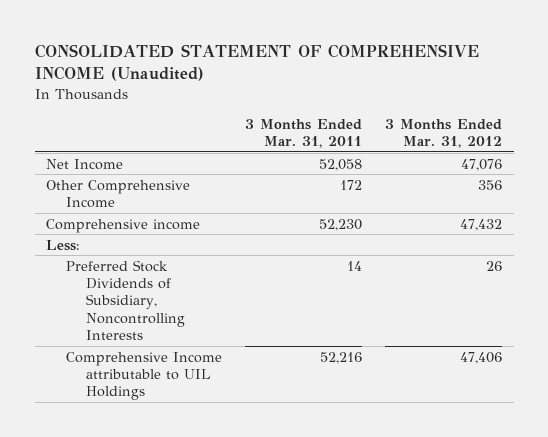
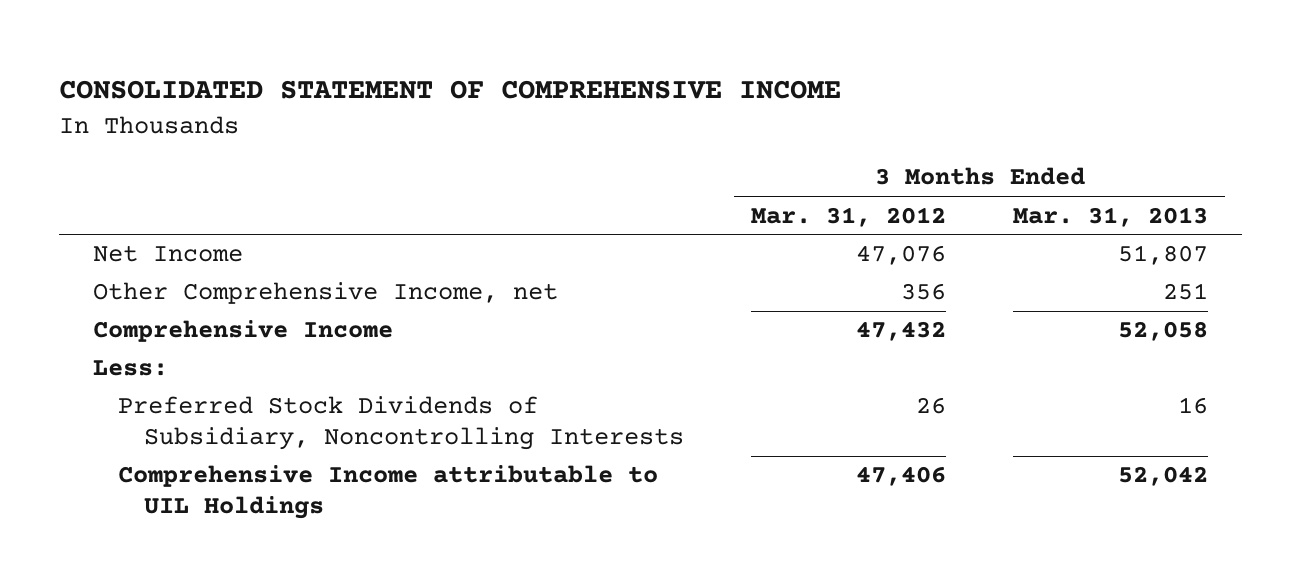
[34,44,479,82] CONSOLIDATED STATEMENT OF COMPREHENSIVE INCOME (Unaudited) -> [59,80,842,100] CONSOLIDATED STATEMENT OF COMPREHENSIVE INCOME
[245,118,363,148] 3 Months Ended Mar. 31, 2011 -> none
none -> [1013,206,1209,227] Mar. 31, 2013
[46,179,191,209] Other Comprehensive Income -> [92,282,558,305] Other Comprehensive Income, net
[46,218,201,233] Comprehensive income -> [92,320,393,343] Comprehensive Income

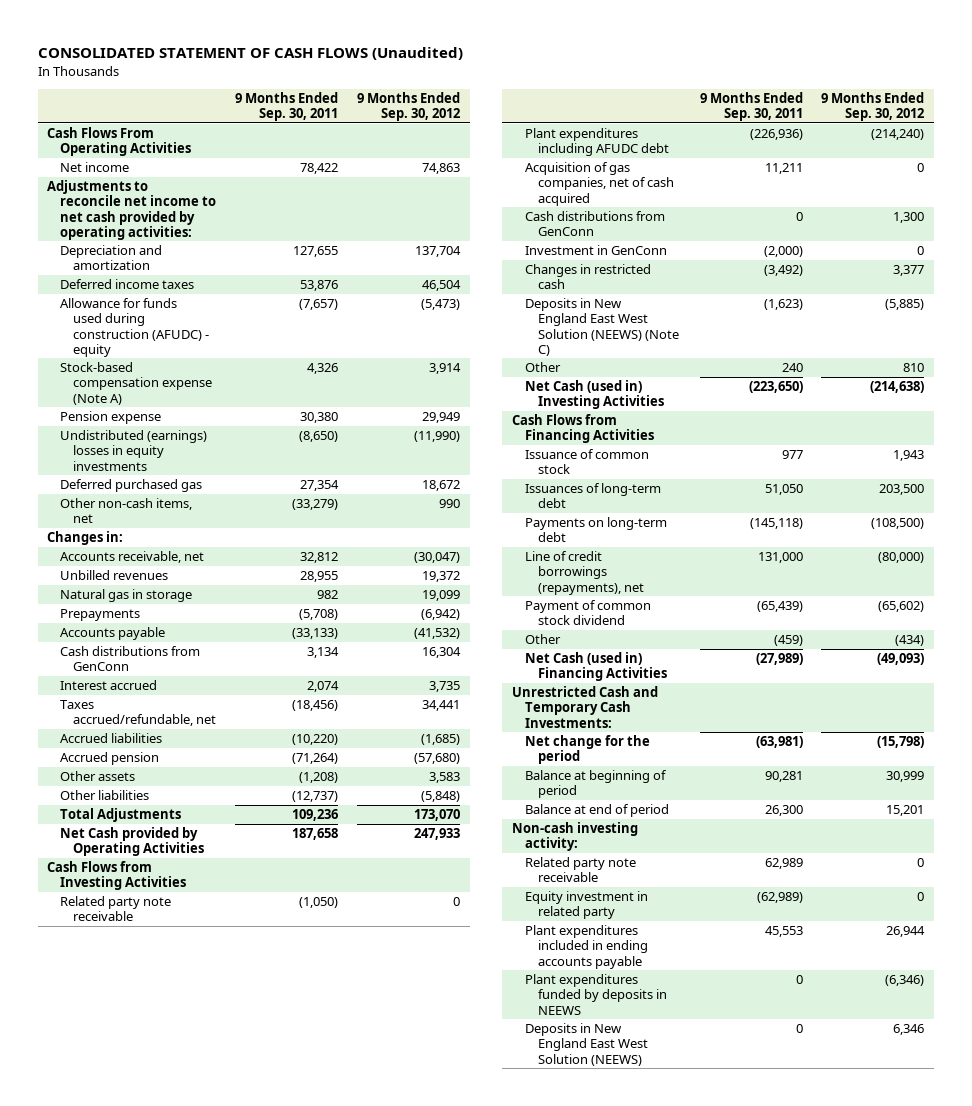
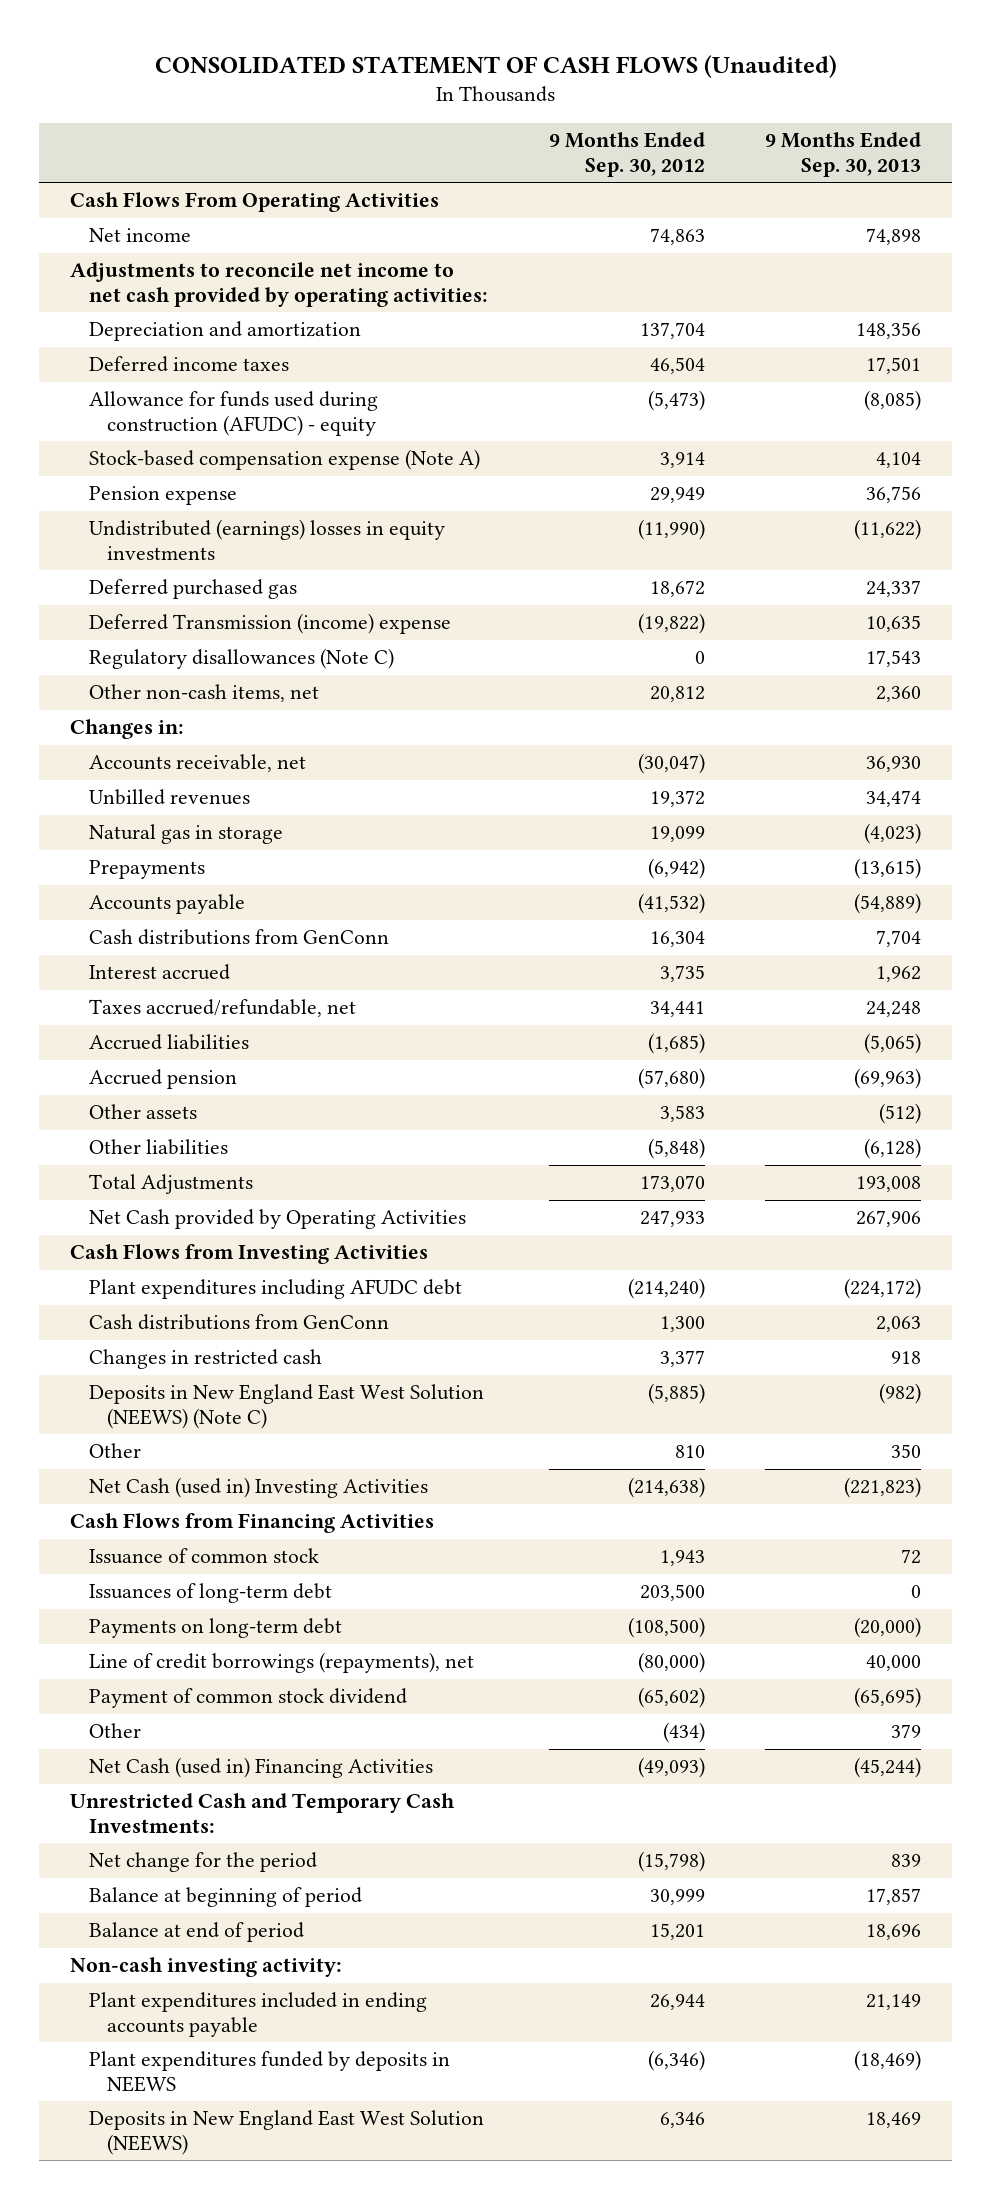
[235,91,339,121] 9 Months Ended Sep. 30, 2011 -> none
none -> [765,132,922,177] 9 Months Ended Sep. 30, 2013
none -> [88,613,451,635] Deferred Transmission (income) expense
none -> [88,648,394,670] Regulatory disallowances (Note C)
[439,498,461,508] 990 -> [649,686,705,703] 20,812
[60,895,172,922] Related party note receivable -> none
[524,161,674,206] Acquisition of gas companies, net of cash acquired -> none
[524,244,667,255] Investment in GenConn -> none
[524,856,636,883] Related party note receivable -> none
[524,890,648,920] Equity investment in related party -> none

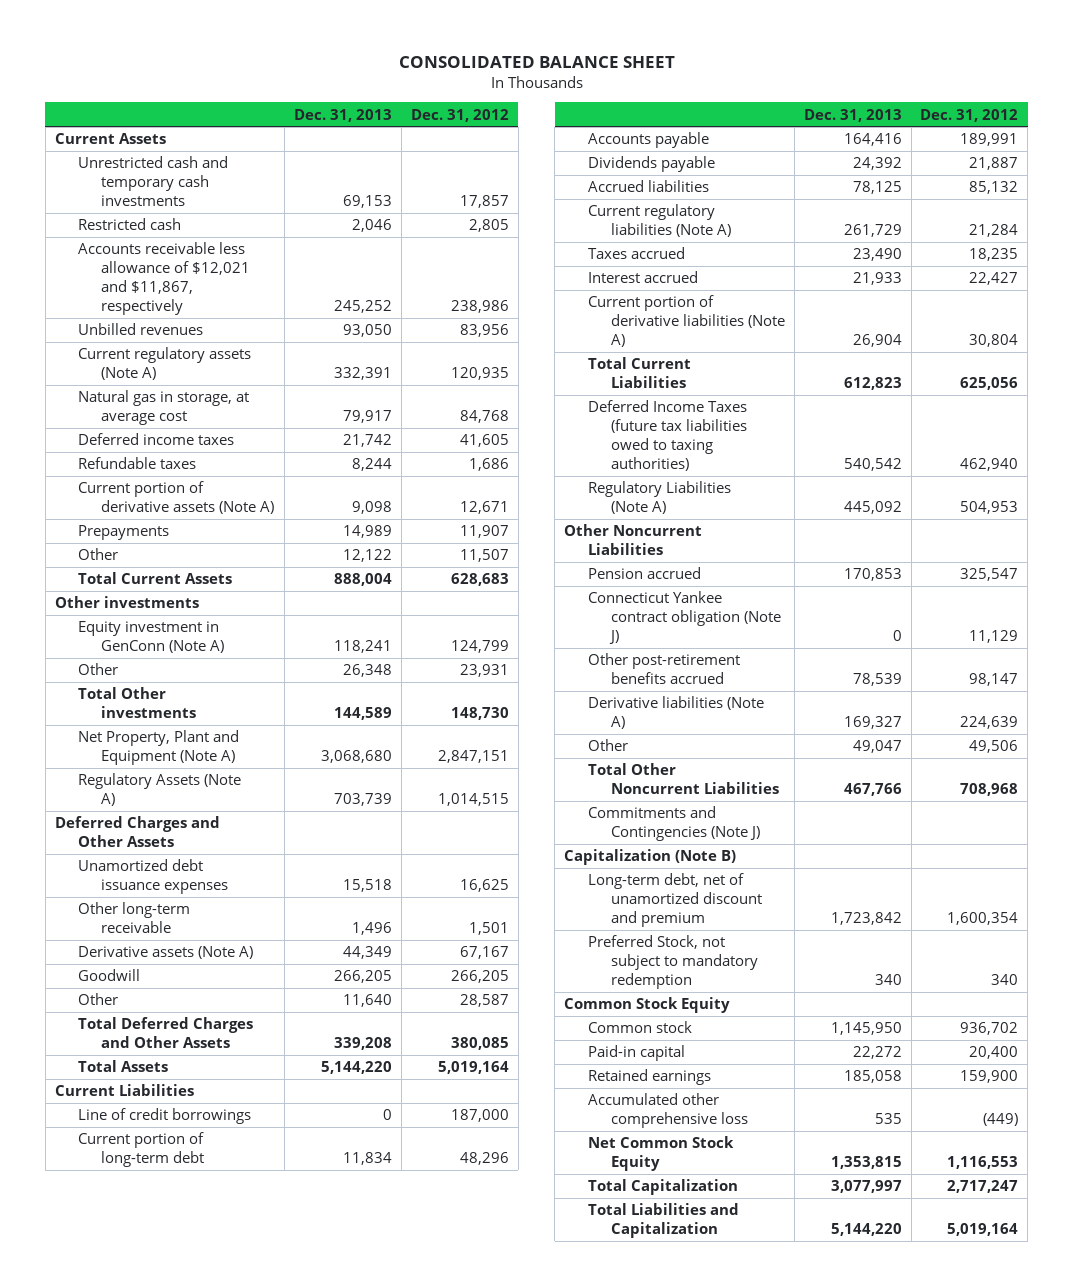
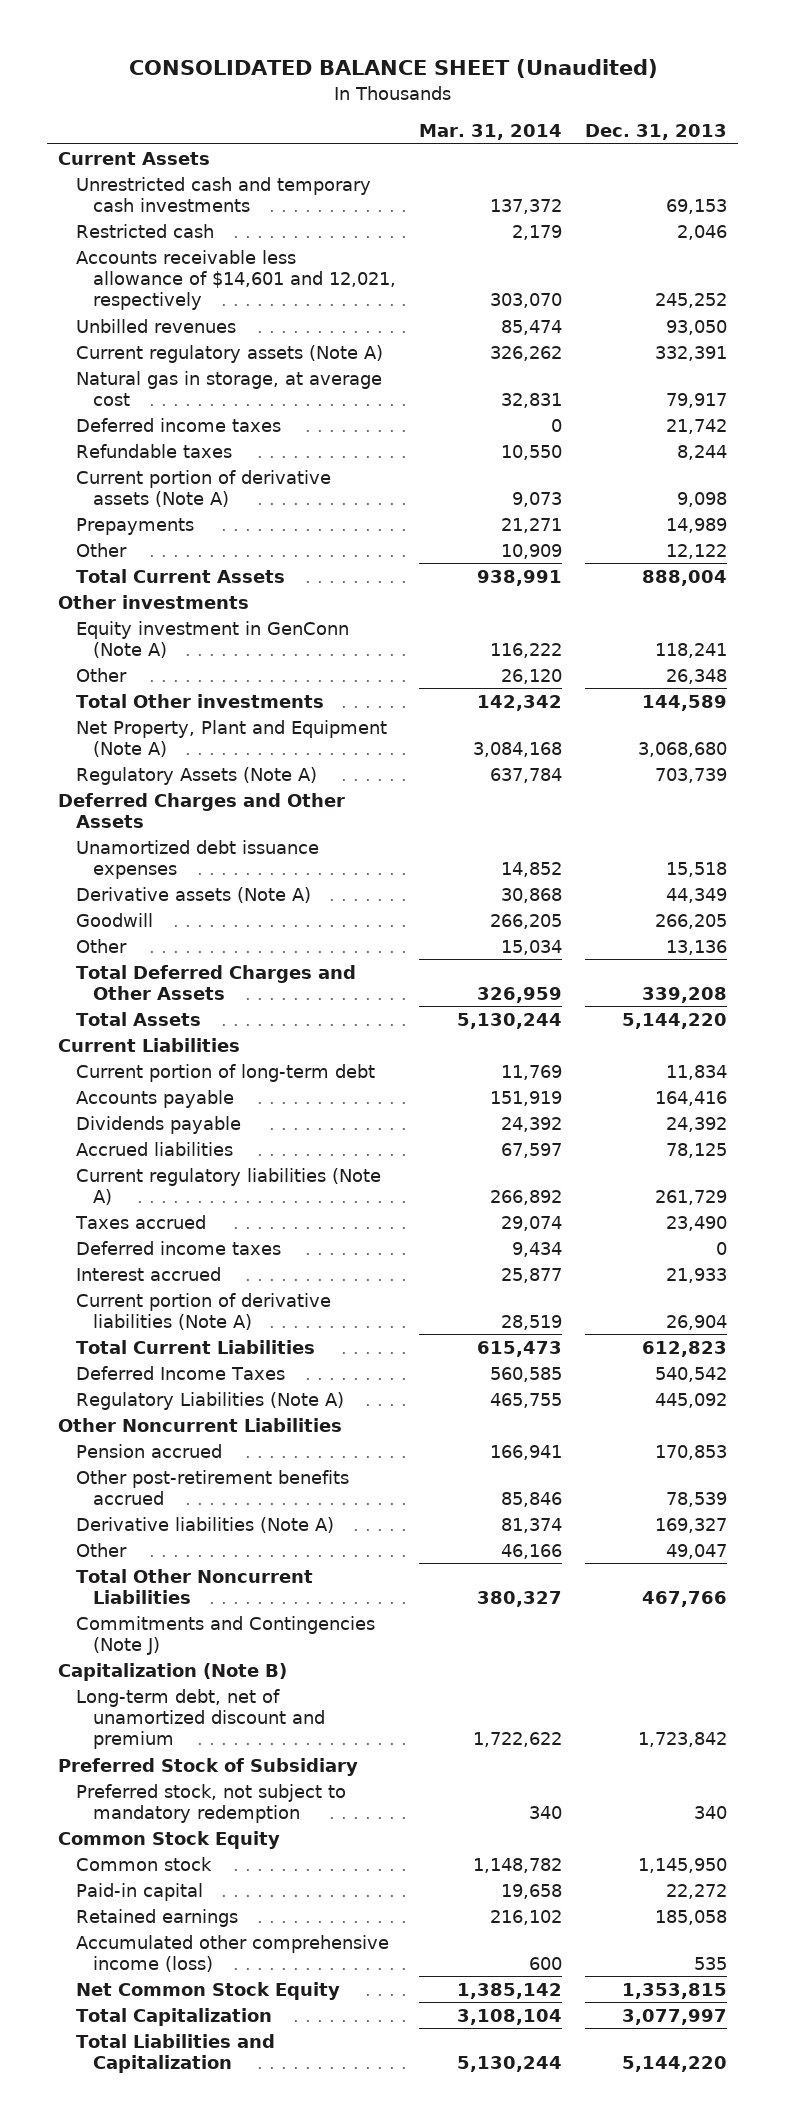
[398,56,675,69] CONSOLIDATED BALANCE SHEET -> [128,58,658,78] CONSOLIDATED BALANCE SHEET (Unaudited)
[410,108,509,122] Dec. 31, 2012 -> none
none -> [418,124,562,141] Mar. 31, 2014
[77,242,251,315] Accounts receivable less allowance of $12,021 and $11,867, respectively -> [75,249,396,311] Accounts receivable less allowance of $14,601 and 12,021, respectively
[77,902,190,934] Other long-term receivable -> none
[343,994,393,1008] 11,640 -> [665,939,727,955] 13,136
[77,1108,251,1125] Line of credit borrowings -> none
none -> [75,1240,281,1255] Deferred income taxes
[587,400,747,471] Deferred Income Taxes (future tax liabilities owed to taxing authorities) -> [75,1365,285,1380] Deferred Income Taxes
[587,591,781,645] Connecticut Yankee contract obligation (Note J) -> none
none -> [58,1757,359,1776] Preferred Stock of Subsidiary
[587,935,758,990] Preferred Stock, not subject to mandatory redemption -> [75,1783,346,1823] Preferred stock, not subject to mandatory redemption
[587,1093,748,1129] Accumulated other comprehensive loss -> [75,1934,389,1972] Accumulated other comprehensive income (loss)

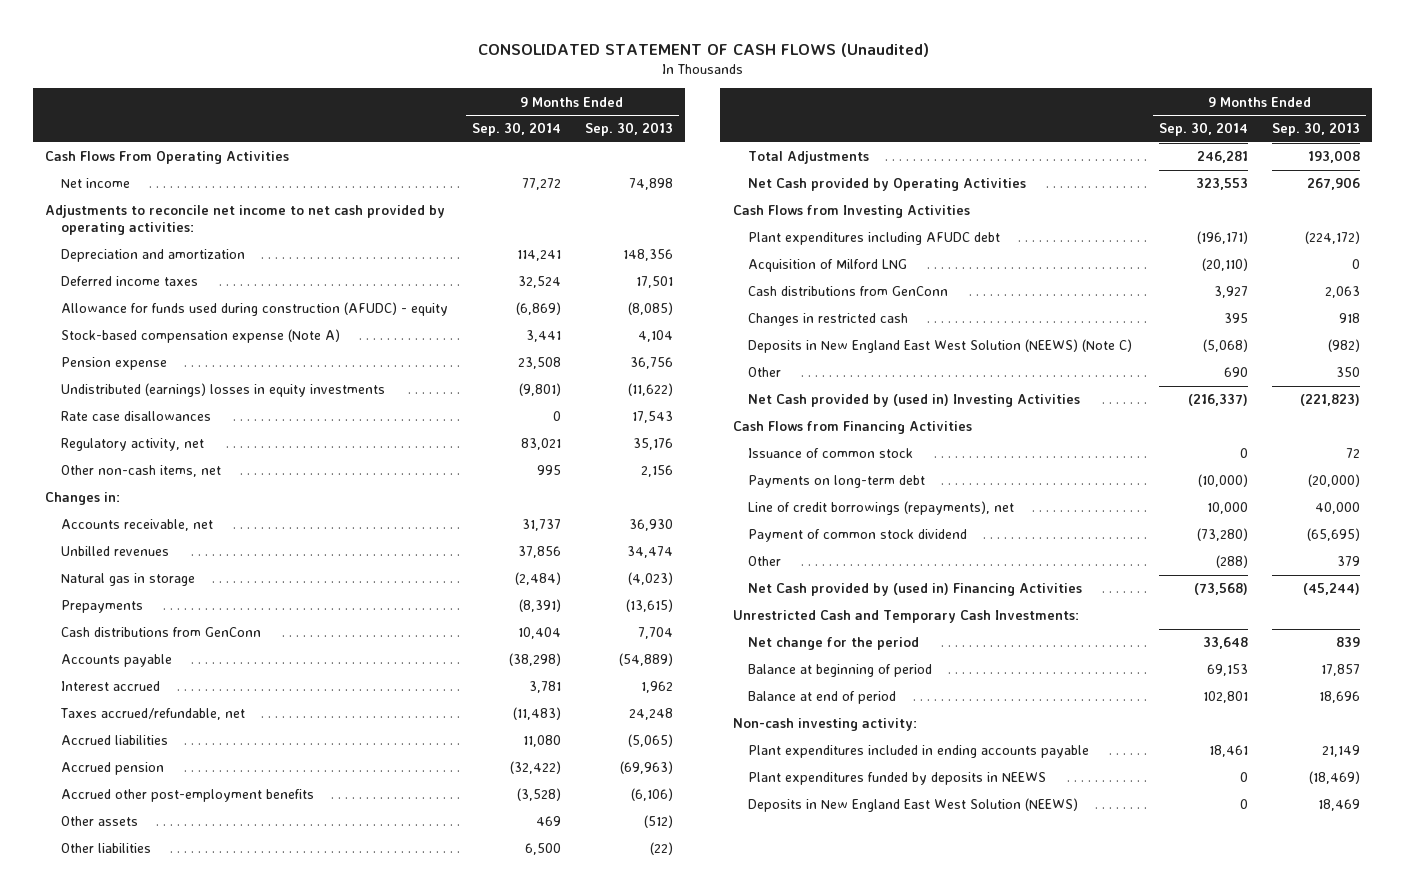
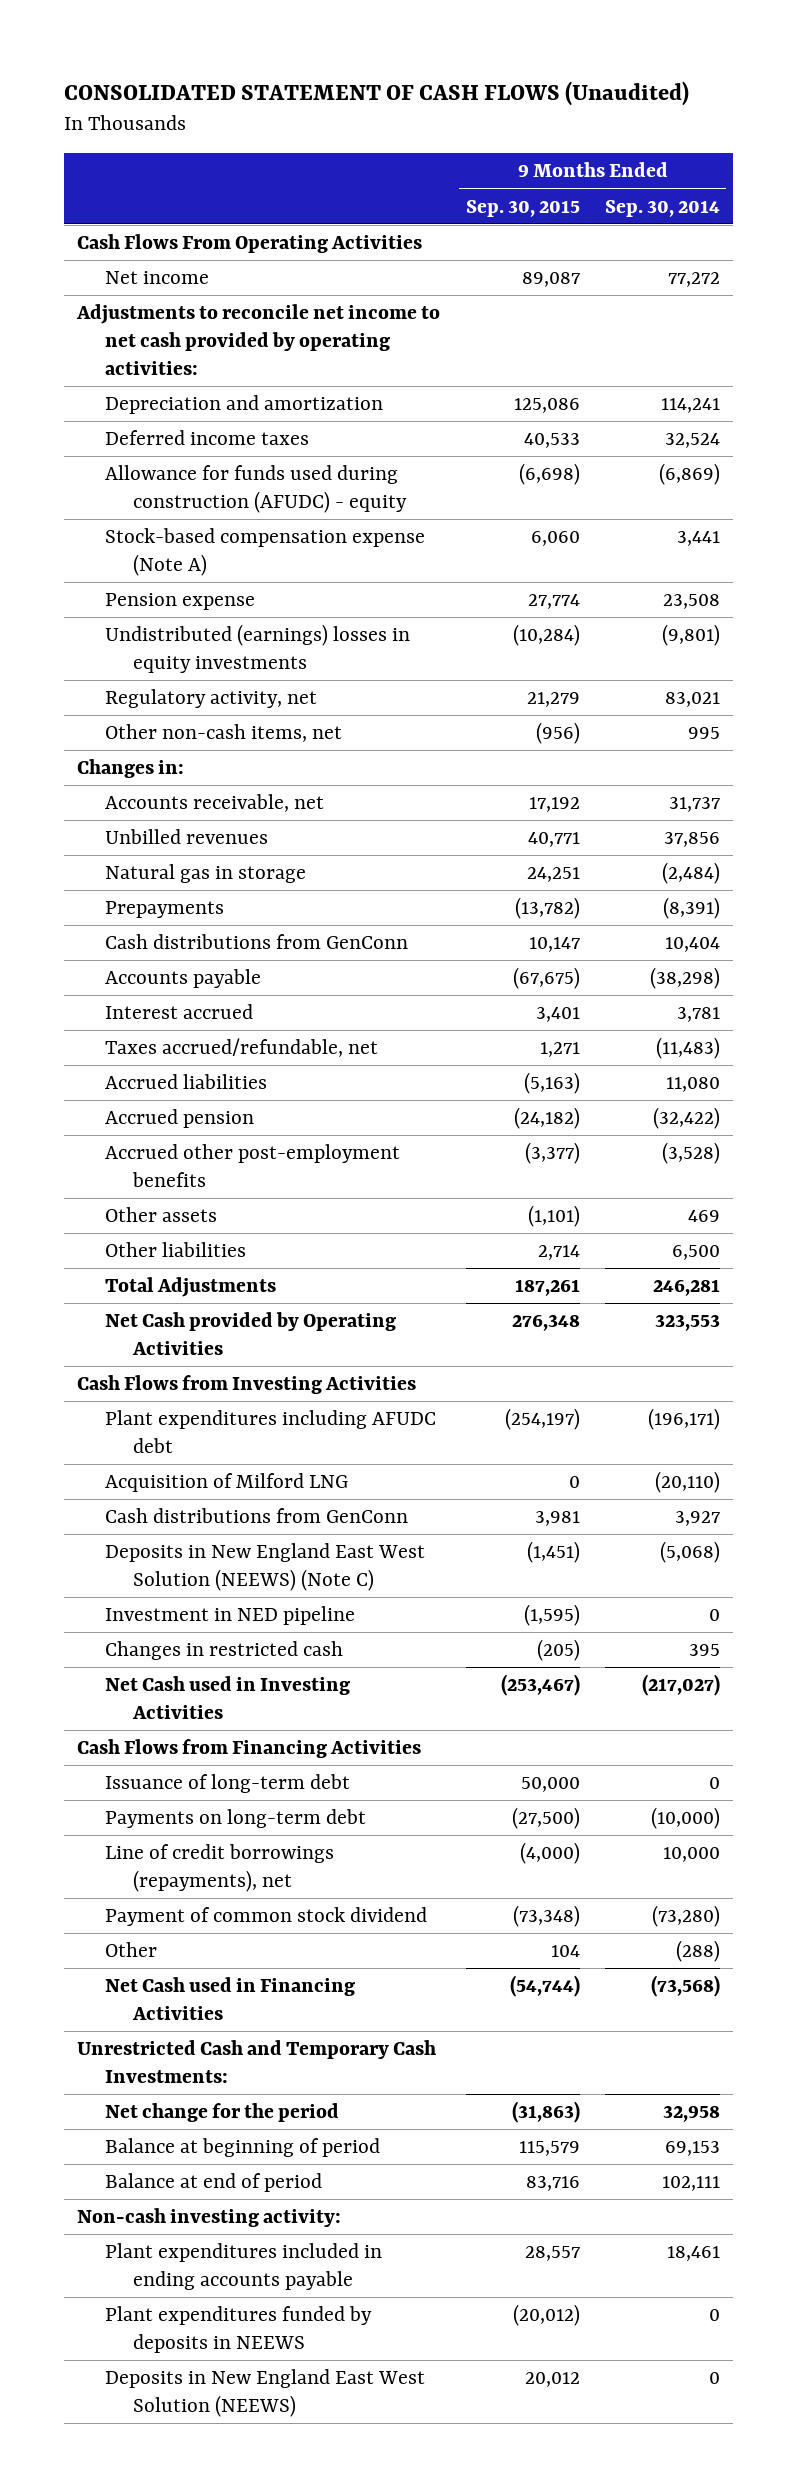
[585,122,674,137] Sep. 30, 2013 -> none
none -> [465,199,580,217] Sep. 30, 2015
[60,411,211,422] Rate case disallowances -> none
[748,367,782,378] Other -> none
none -> [104,1606,355,1626] Investment in NED pipeline
[748,313,909,327] Changes in restricted cash -> [104,1641,343,1661] Changes in restricted cash
[748,394,1081,408] Net Cash provided by (used in) Investing Activities -> [104,1676,350,1720] Net Cash used in Investing Activities
[1188,394,1249,407] (216,337) -> [642,1674,721,1697] (217,027)
[748,448,914,459] Issuance of common stock -> none
none -> [104,1774,350,1794] Issuance of long-term debt
[748,583,1083,597] Net Cash provided by (used in) Financing Activities -> [104,1977,355,2021] Net Cash used in Financing Activities
[1203,637,1249,650] 33,648 -> [663,2105,721,2123] 32,958
[1203,691,1249,704] 102,801 -> [662,2176,721,2192] 102,111

